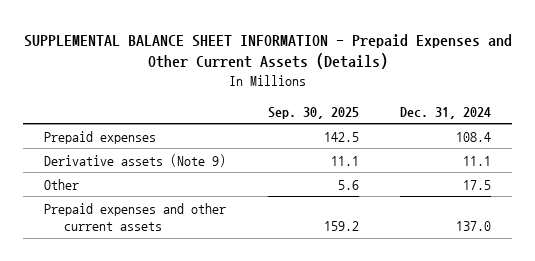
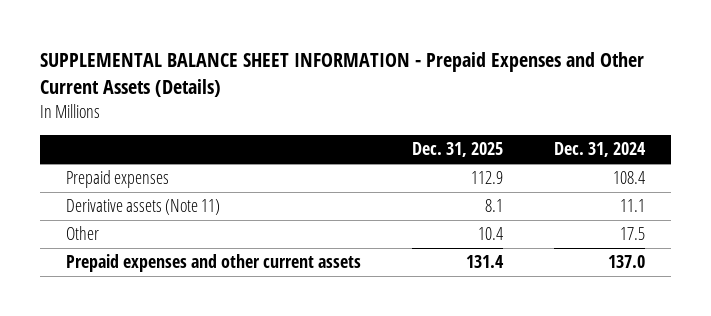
[267,106,359,119] Sep. 30, 2025 -> none
none -> [411,142,503,158] Dec. 31, 2025
[43,153,226,167] Derivative assets (Note 9) -> [65,199,220,216] Derivative assets (Note 11)

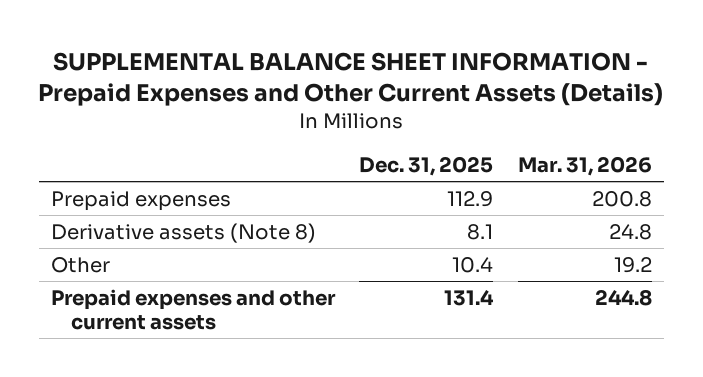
[554,142,647,158] Dec. 31, 2024 -> none
none -> [517,156,652,177] Mar. 31, 2026
[65,199,220,216] Derivative assets (Note 11) -> [51,222,317,243] Derivative assets (Note 8)

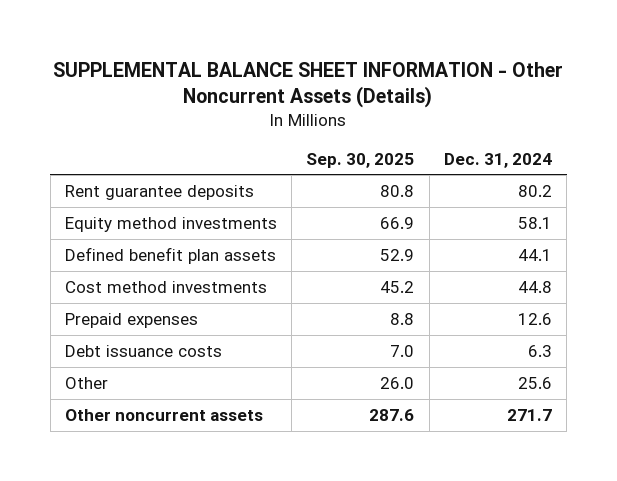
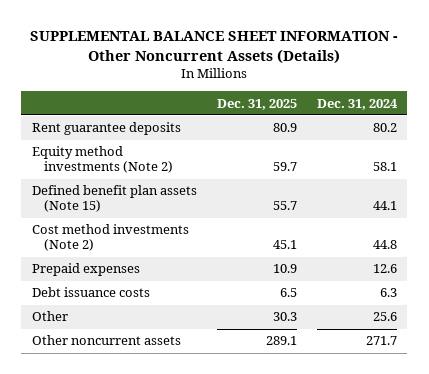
[306,152,415,168] Sep. 30, 2025 -> none
none -> [216,98,297,110] Dec. 31, 2025
[65,216,278,232] Equity method investments -> [31,146,173,174] Equity method investments (Note 2)
[65,246,277,264] Defined benefit plan assets -> [31,185,197,213] Defined benefit plan assets (Note 15)
[65,280,268,293] Cost method investments -> [31,224,189,252] Cost method investments (Note 2)

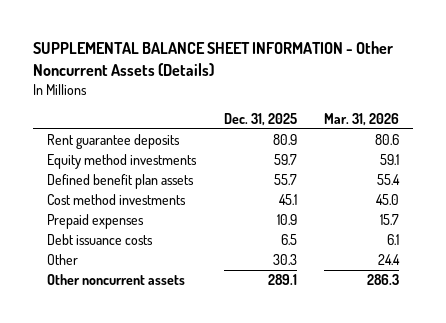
[317,98,399,110] Dec. 31, 2024 -> none
none -> [324,112,400,126] Mar. 31, 2026
[31,146,173,174] Equity method investments (Note 2) -> [46,153,197,169] Equity method investments
[31,185,197,213] Defined benefit plan assets (Note 15) -> [46,173,194,189] Defined benefit plan assets
[31,224,189,252] Cost method investments (Note 2) -> [46,193,186,205] Cost method investments

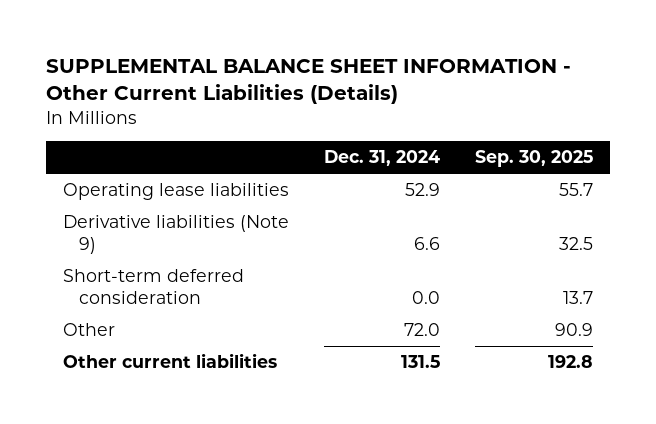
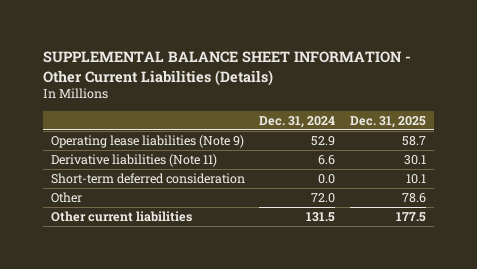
[474,150,593,168] Sep. 30, 2025 -> none
none -> [350,115,427,128] Dec. 31, 2025
[63,183,290,201] Operating lease liabilities -> [50,135,244,149] Operating lease liabilities (Note 9)
[63,215,290,255] Derivative liabilities (Note 9) -> [50,154,217,168] Derivative liabilities (Note 11)

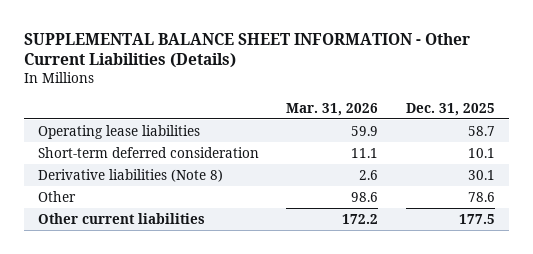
[259,115,336,128] Dec. 31, 2024 -> none
none -> [286,102,379,116] Mar. 31, 2026
[50,154,217,168] Derivative liabilities (Note 11) -> none
[50,135,244,149] Operating lease liabilities (Note 9) -> [37,124,200,139] Operating lease liabilities
none -> [37,168,223,182] Derivative liabilities (Note 8)

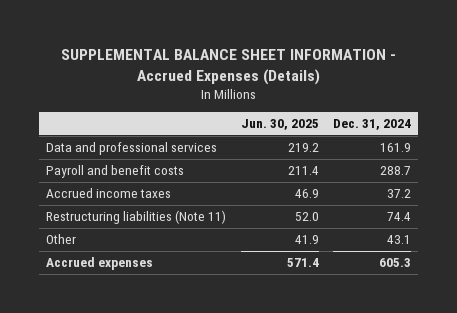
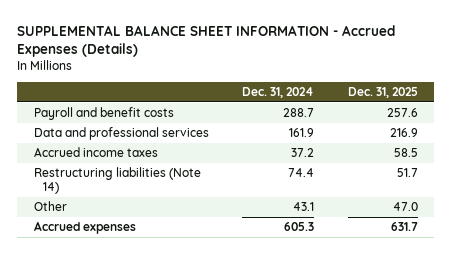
[240,119,319,131] Jun. 30, 2025 -> none
none -> [347,87,418,99] Dec. 31, 2025
[46,142,218,156] Data and professional services -> [34,127,210,141] Data and professional services
[46,210,227,225] Restructuring liabilities (Note 11) -> [34,167,202,195] Restructuring liabilities (Note 14)

